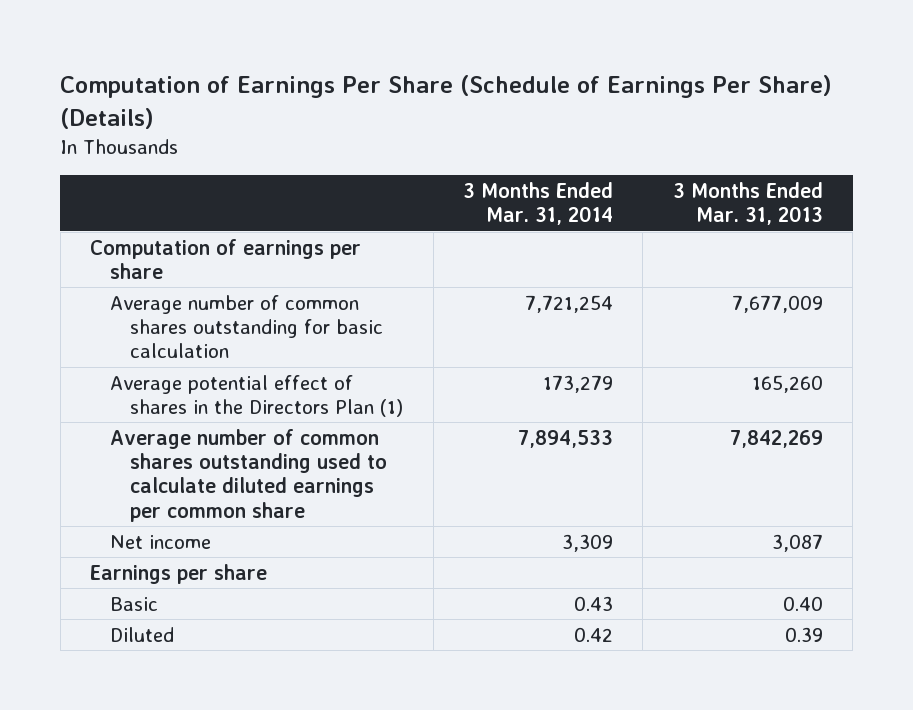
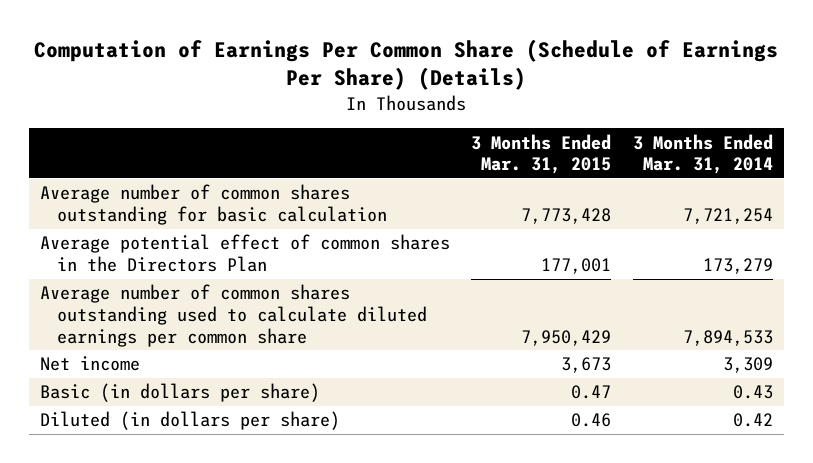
[60,74,833,129] Computation of Earnings Per Share (Schedule of Earnings Per Share) (Details) -> [34,39,779,91] Computation of Earnings Per Common Share (Schedule of Earnings Per Share) (Details)
[672,181,823,226] 3 Months Ended Mar. 31, 2013 -> none
none -> [471,133,612,175] 3 Months Ended Mar. 31, 2015
[89,238,361,279] Computation of earnings per share -> none
[110,374,404,417] Average potential effect of shares in the Directors Plan (1) -> [39,234,450,273] Average potential effect of common shares in the Directors Plan
[89,563,267,584] Earnings per share -> none
[110,596,159,611] Basic -> [39,383,320,403] Basic (in dollars per share)
[110,626,175,642] Diluted -> [39,411,340,431] Diluted (in dollars per share)

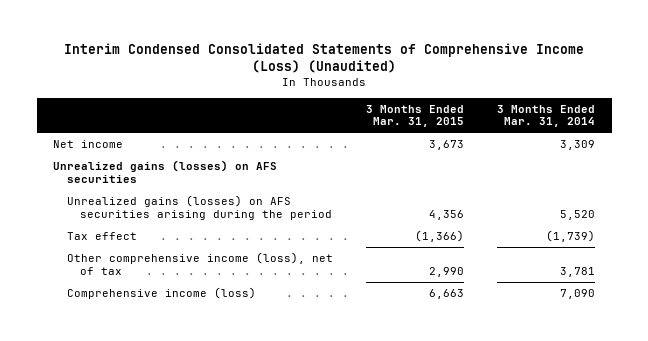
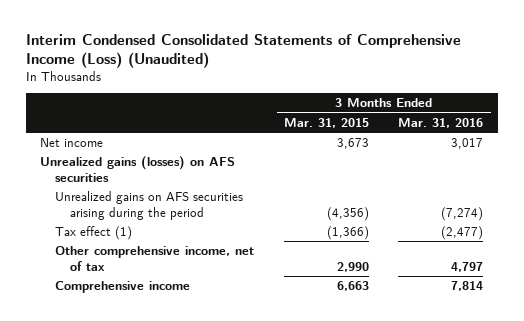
[497,104,596,128] 3 Months Ended Mar. 31, 2014 -> none
none -> [398,117,484,128] Mar. 31, 2016
[66,194,333,220] Unrealized gains (losses) on AFS securities arising during the period -> [55,190,244,220] Unrealized gains on AFS securities arising during the period
[428,209,464,220] 4,356 -> [326,206,369,221] (4,356)
[66,231,137,240] Tax effect -> [55,225,133,240] Tax effect (1)
[66,251,333,275] Other comprehensive income (loss), net of tax -> [55,245,255,271] Other comprehensive income, net of tax
[66,286,256,299] Comprehensive income (loss) -> [55,280,191,293] Comprehensive income

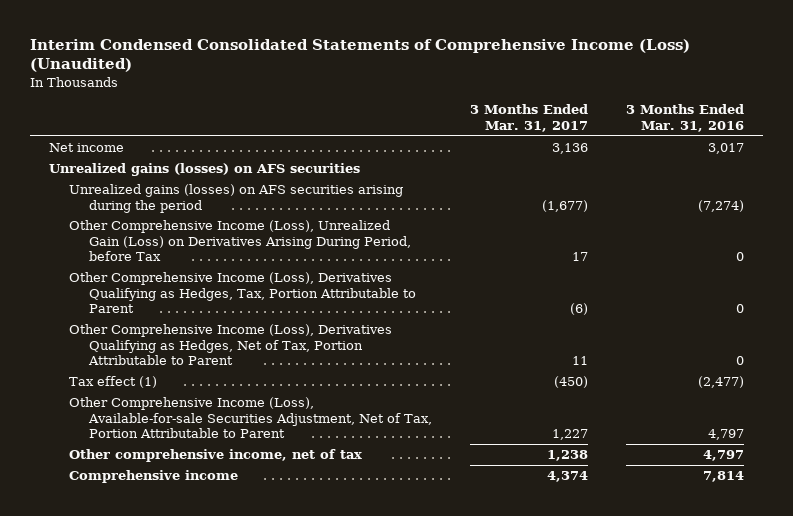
[283,117,369,128] Mar. 31, 2015 -> none
none -> [470,104,589,133] 3 Months Ended Mar. 31, 2017
[55,190,244,220] Unrealized gains on AFS securities arising during the period -> [69,183,404,213] Unrealized gains (losses) on AFS securities arising during the period
none -> [69,219,412,262] Other Comprehensive Income (Loss), Unrealized Gain (Loss) on Derivatives Arising During Period, before Tax
none -> [69,271,417,314] Other Comprehensive Income (Loss), Derivatives Qualifying as Hedges, Tax, Portion Attributable to Parent
none -> [69,323,393,366] Other Comprehensive Income (Loss), Derivatives Qualifying as Hedges, Net of Tax, Portion Attributable to Parent
none -> [69,396,433,439] Other Comprehensive Income (Loss), Available-for-sale Securities Adjustment, Net of Tax, Portion Attributable to Parent

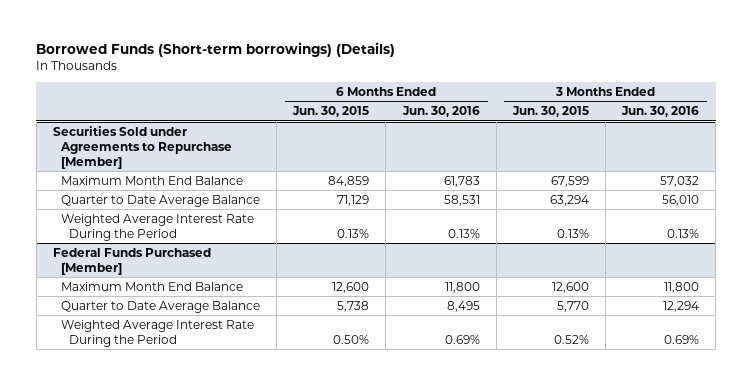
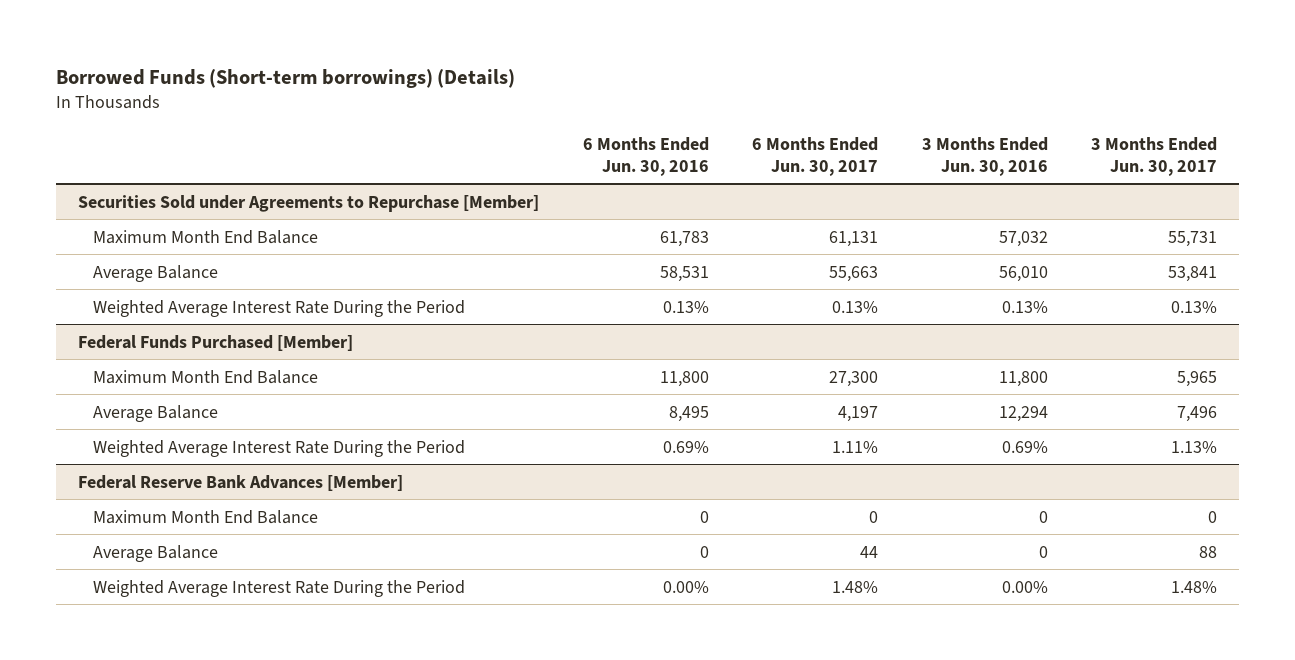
[292,106,370,118] Jun. 30, 2015 -> none
[511,106,589,118] Jun. 30, 2015 -> none
none -> [752,136,879,176] 6 Months Ended Jun. 30, 2017
none -> [1091,136,1218,176] 3 Months Ended Jun. 30, 2017
[61,194,261,207] Quarter to Date Average Balance -> [93,264,219,282] Average Balance
[61,300,261,313] Quarter to Date Average Balance -> [93,404,219,422] Average Balance
none -> [77,474,403,491] Federal Reserve Bank Advances [Member]
none -> [93,509,319,524] Maximum Month End Balance
none -> [93,544,219,562] Average Balance
none -> [93,579,466,597] Weighted Average Interest Rate During the Period

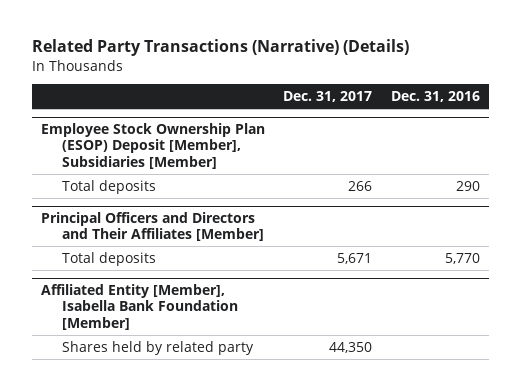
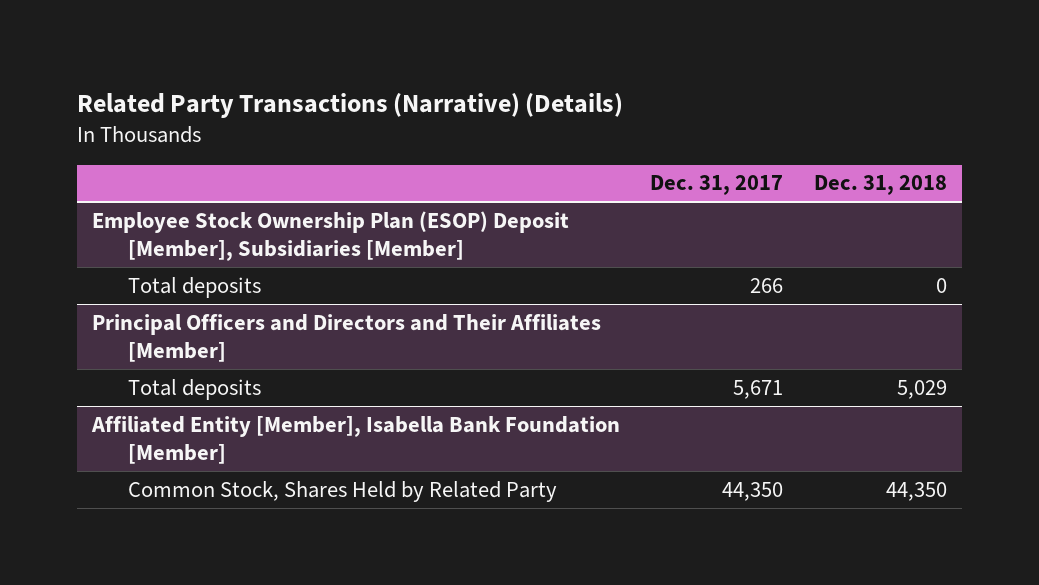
[390,91,480,103] Dec. 31, 2016 -> none
none -> [813,175,947,196] Dec. 31, 2018
[62,340,255,355] Shares held by related party -> [127,480,557,502] Common Stock, Shares Held by Related Party

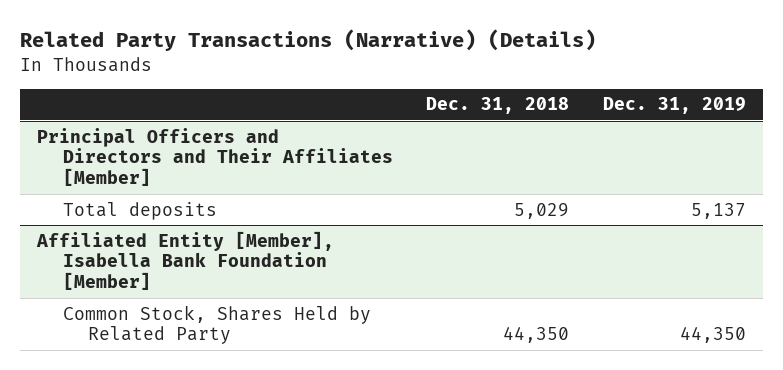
[650,175,784,196] Dec. 31, 2017 -> none
none -> [603,97,747,115] Dec. 31, 2019
[92,210,570,261] Employee Stock Ownership Plan (ESOP) Deposit [Member], Subsidiaries [Member] -> none
[127,276,261,298] Total deposits -> none

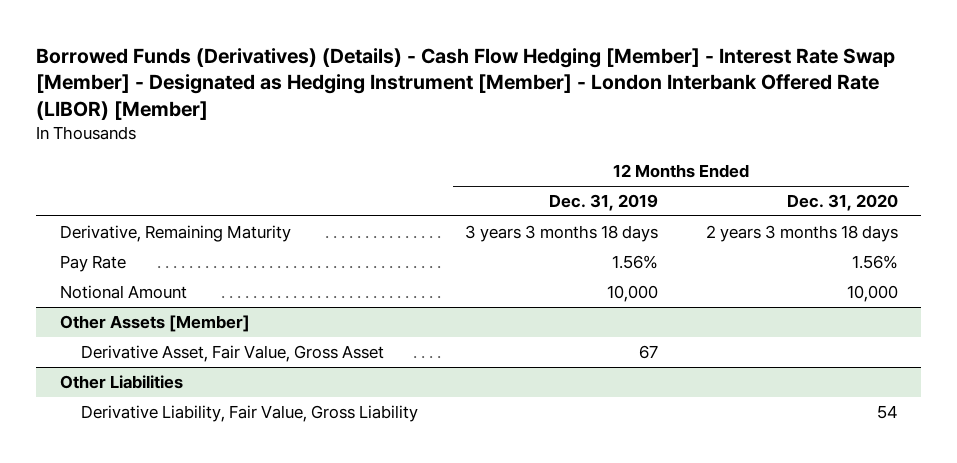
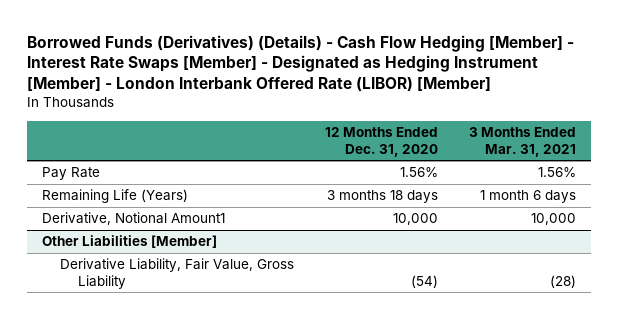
[36,47,896,121] Borrowed Funds (Derivatives) (Details) - Cash Flow Hedging [Member] - Interest Rate Swap [Member] - Designated as Hedging Instrument [Member] - London Interbank Offered Rate (LIBOR) [Member] -> [26,34,574,93] Borrowed Funds (Derivatives) (Details) - Cash Flow Hedging [Member] - Interest Rate Swaps [Member] - Designated as Hedging Instrument [Member] - London Interbank Offered Rate (LIBOR) [Member]
[549,194,659,212] Dec. 31, 2019 -> none
none -> [468,127,576,157] 3 Months Ended Mar. 31, 2021
[59,224,291,242] Derivative, Remaining Maturity -> none
[80,344,384,362] Derivative Asset, Fair Value, Gross Asset -> none
[59,374,183,389] Other Liabilities -> none
none -> [42,189,189,204] Remaining Life (Years)
[59,284,187,299] Notional Amount -> [42,212,226,226] Derivative, Notional Amount1
[59,314,250,332] Other Assets [Member] -> [42,235,218,249] Other Liabilities [Member]
[876,404,898,419] 54 -> [410,274,438,288] (54)

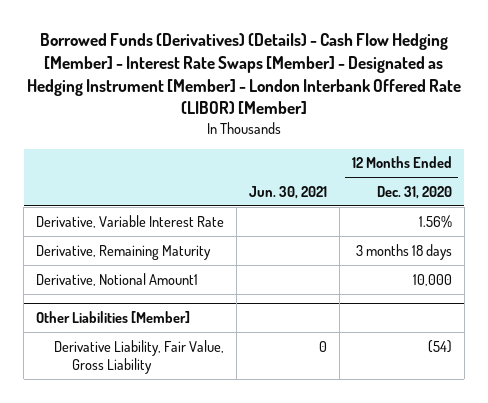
[468,127,576,157] 3 Months Ended Mar. 31, 2021 -> none
none -> [248,185,327,199] Jun. 30, 2021
[42,167,101,181] Pay Rate -> [35,214,224,228] Derivative, Variable Interest Rate
[42,189,189,204] Remaining Life (Years) -> [35,244,211,260] Derivative, Remaining Maturity

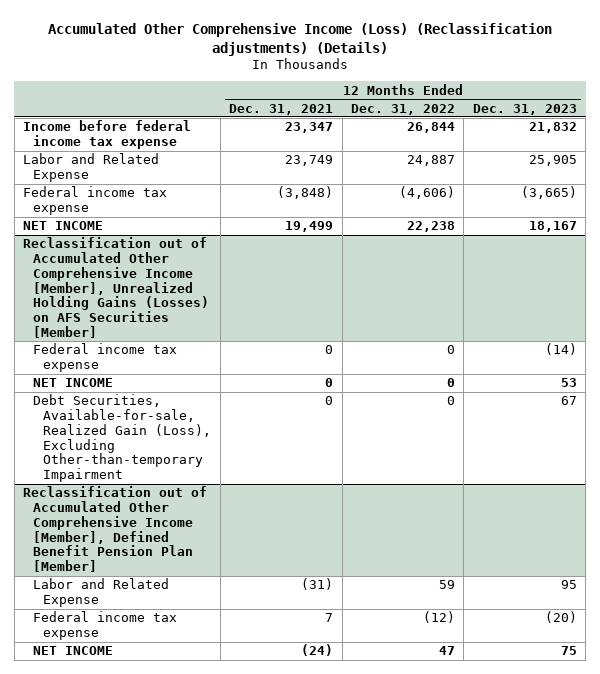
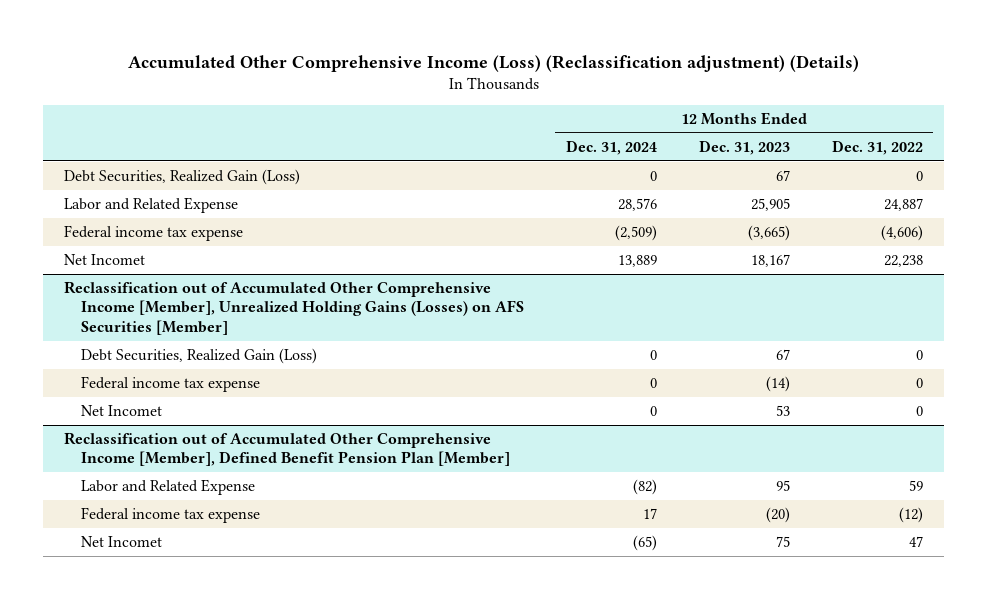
[48,22,553,56] Accumulated Other Comprehensive Income (Loss) (Reclassification adjustments) (Details) -> [127,54,859,72] Accumulated Other Comprehensive Income (Loss) (Reclassification adjustment) (Details)
[229,103,334,115] Dec. 31, 2021 -> none
none -> [565,140,657,156] Dec. 31, 2024
[23,120,192,150] Income before federal income tax expense -> none
none -> [64,169,301,186] Debt Securities, Realized Gain (Loss)
[23,221,104,231] NET INCOME -> [64,254,146,266] Net Incomet
none -> [80,348,317,365] Debt Securities, Realized Gain (Loss)
[33,394,212,483] Debt Securities, Available-for-sale, Realized Gain (Loss), Excluding Other-than-temporary Impairment -> none
[33,378,114,388] NET INCOME -> [80,405,162,417] Net Incomet
[33,646,114,656] NET INCOME -> [80,536,162,548] Net Incomet

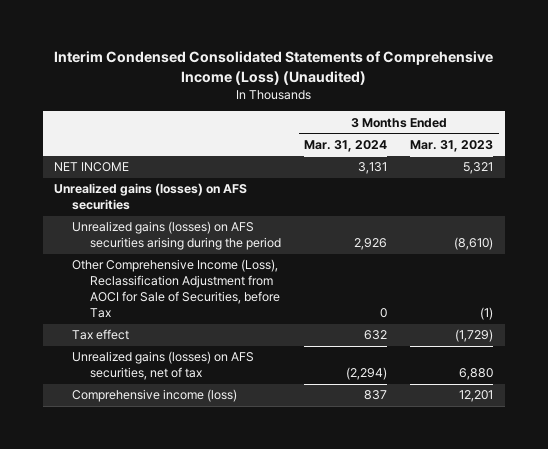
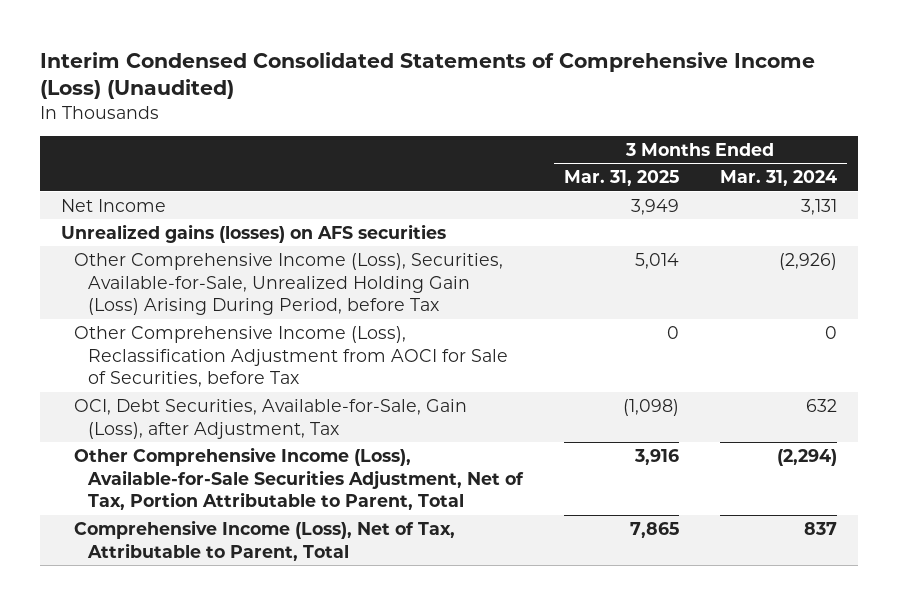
[410,139,494,152] Mar. 31, 2023 -> none
none -> [563,170,679,187] Mar. 31, 2025
[54,162,130,173] NET INCOME -> [60,198,166,212] Net Income
[72,221,282,251] Unrealized gains (losses) on AFS securities arising during the period -> [74,252,504,316] Other Comprehensive Income (Loss), Securities, Available-for-Sale, Unrealized Holding Gain (Loss) Arising During Period, before Tax
[354,238,388,251] 2,926 -> [779,252,838,270] (2,926)
[72,329,130,341] Tax effect -> [74,398,468,439] OCI, Debt Securities, Available-for-Sale, Gain (Loss), after Adjustment, Tax
[72,351,255,381] Unrealized gains (losses) on AFS securities, net of tax -> [74,446,524,511] Other Comprehensive Income (Loss), Available-for-Sale Securities Adjustment, Net of Tax, Portion Attributable to Parent, Total
[72,389,238,403] Comprehensive income (loss) -> [74,519,456,561] Comprehensive Income (Loss), Net of Tax, Attributable to Parent, Total

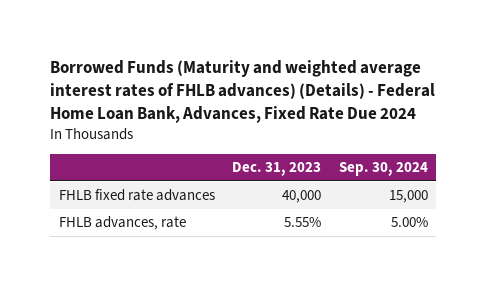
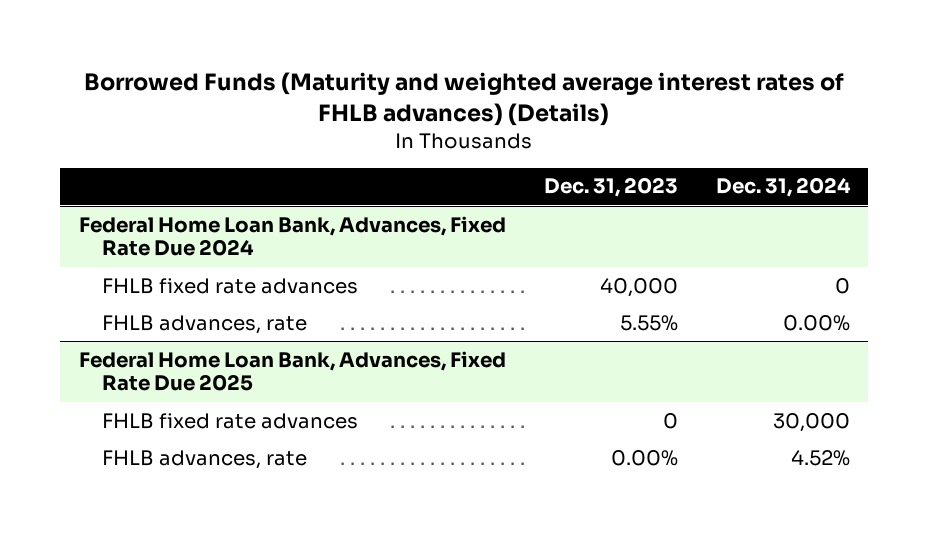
[49,59,435,123] Borrowed Funds (Maturity and weighted average interest rates of FHLB advances) (Details) - Federal Home Loan Bank, Advances, Fixed Rate Due 2024 -> [84,72,845,127] Borrowed Funds (Maturity and weighted average interest rates of FHLB advances) (Details)
[338,162,428,177] Sep. 30, 2024 -> none
none -> [715,177,851,198] Dec. 31, 2024
none -> [78,215,506,257] Federal Home Loan Bank, Advances, Fixed Rate Due 2024
none -> [78,350,506,392] Federal Home Loan Bank, Advances, Fixed Rate Due 2025
none -> [102,412,359,429] FHLB fixed rate advances
none -> [102,449,308,469] FHLB advances, rate

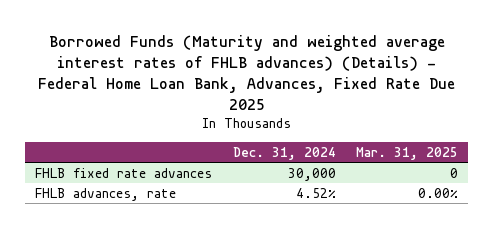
[84,72,845,127] Borrowed Funds (Maturity and weighted average interest rates of FHLB advances) (Details) -> [37,34,455,110] Borrowed Funds (Maturity and weighted average interest rates of FHLB advances) (Details) - Federal Home Loan Bank, Advances, Fixed Rate Due 2025
[543,177,678,198] Dec. 31, 2023 -> none
none -> [355,146,458,160] Mar. 31, 2025
[78,215,506,257] Federal Home Loan Bank, Advances, Fixed Rate Due 2024 -> none
[102,277,359,294] FHLB fixed rate advances -> none
[102,314,308,334] FHLB advances, rate -> none
[78,350,506,392] Federal Home Loan Bank, Advances, Fixed Rate Due 2025 -> none

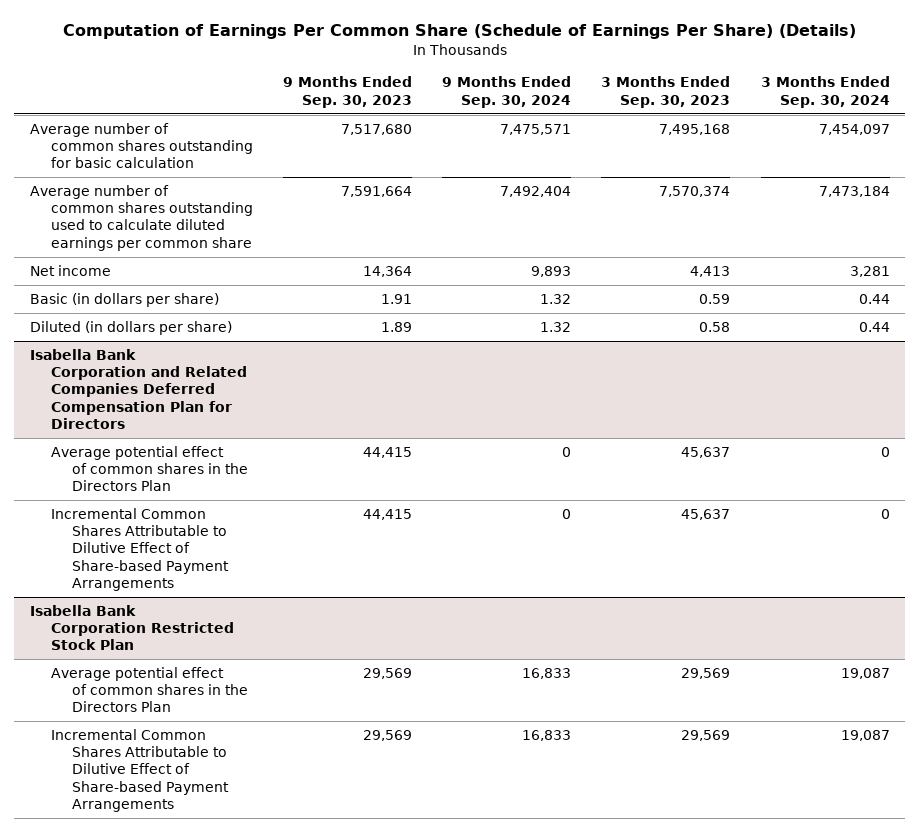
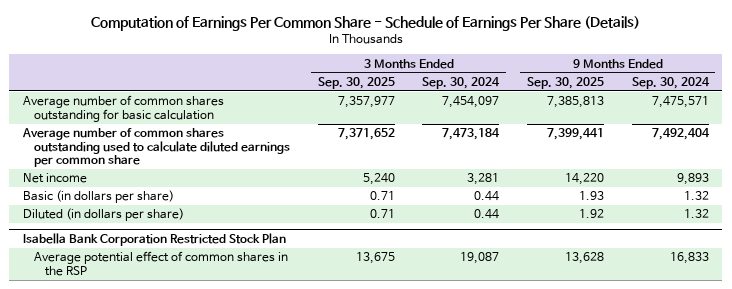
[62,23,856,39] Computation of Earnings Per Common Share (Schedule of Earnings Per Share) (Details) -> [90,16,640,32] Computation of Earnings Per Common Share - Schedule of Earnings Per Share (Details)
[283,76,413,108] 9 Months Ended Sep. 30, 2023 -> none
[601,76,731,108] 3 Months Ended Sep. 30, 2023 -> none
none -> [317,76,395,89] Sep. 30, 2025
none -> [526,76,604,89] Sep. 30, 2025
[29,349,247,429] Isabella Bank Corporation and Related Companies Deferred Compensation Plan for Directors -> none
[50,446,249,492] Average potential effect of common shares in the Directors Plan -> none
[50,508,230,591] Incremental Common Shares Attributable to Dilutive Effect of Share-based Payment Arrangements -> none
[50,729,230,812] Incremental Common Shares Attributable to Dilutive Effect of Share-based Payment Arrangements -> none
[50,667,249,713] Average potential effect of common shares in the Directors Plan -> [34,251,289,276] Average potential effect of common shares in the RSP

